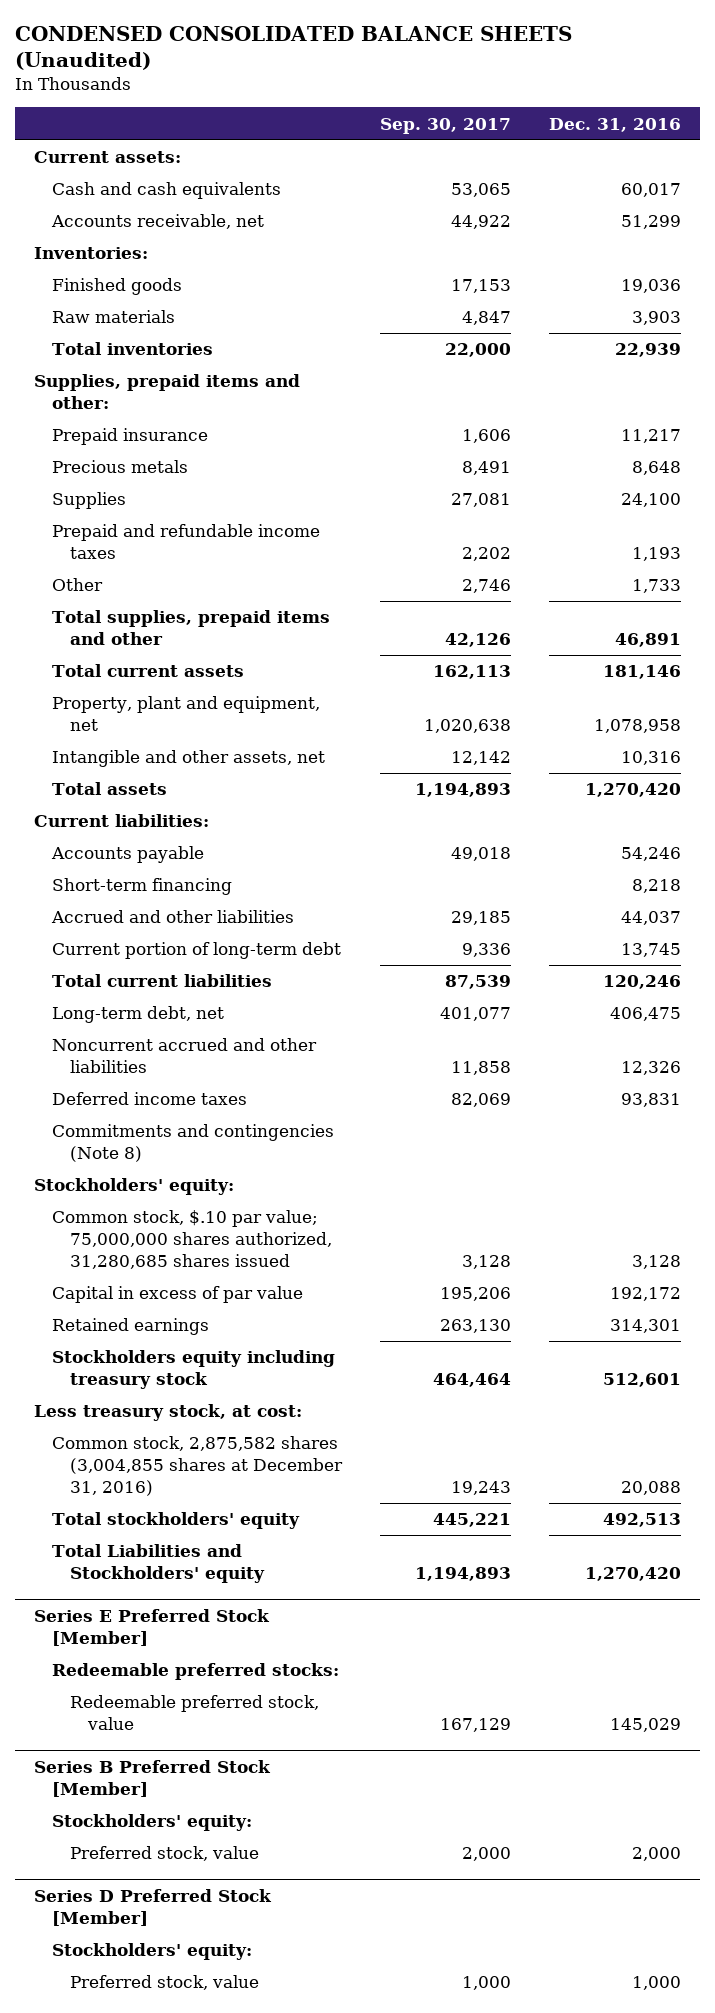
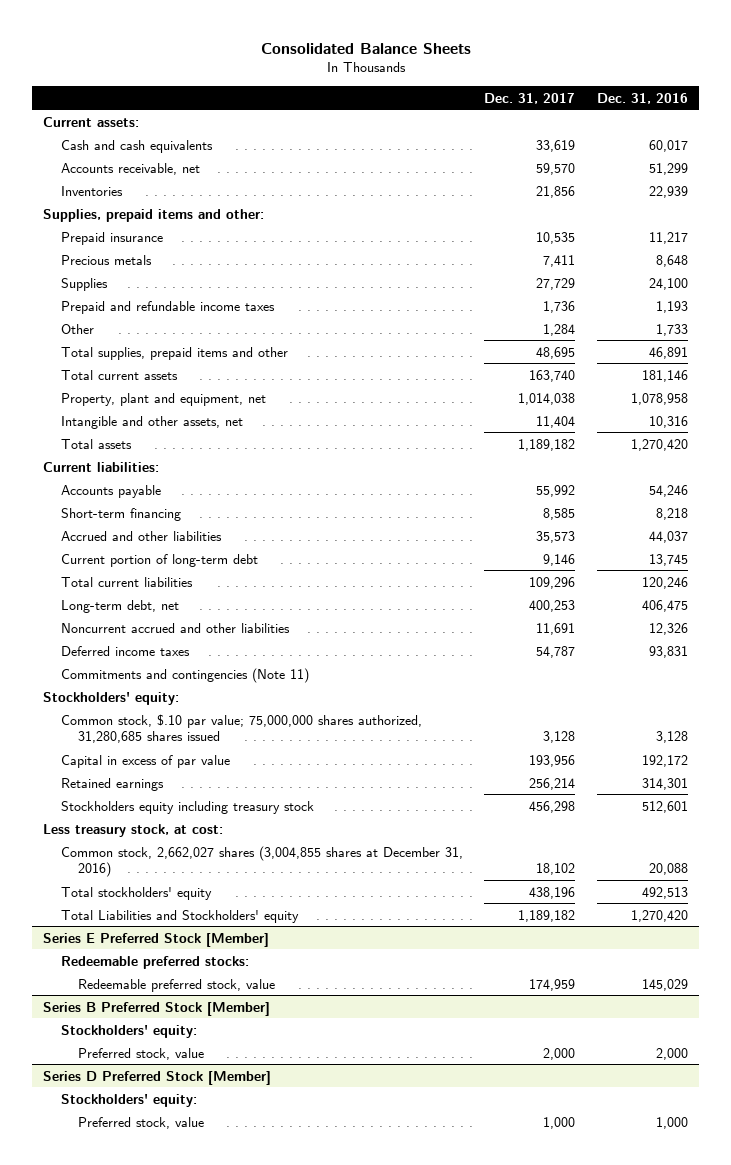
[14,25,572,71] CONDENSED CONSOLIDATED BALANCE SHEETS (Unaudited) -> [260,42,471,54] Consolidated Balance Sheets
[379,117,511,134] Sep. 30, 2017 -> none
none -> [484,92,576,104] Dec. 31, 2017
[33,247,148,260] Inventories: -> none
[51,278,182,296] Finished goods -> none
[51,310,175,324] Raw materials -> none
[51,342,213,356] Total inventories -> [60,185,123,196] Inventories
[51,1124,334,1163] Commitments and contingencies (Note 8) -> [60,667,309,683] Commitments and contingencies (Note 11)
[51,1436,343,1497] Common stock, 2,875,582 shares (3,004,855 shares at December 31, 2016) -> [60,845,463,877] Common stock, 2,662,027 shares (3,004,855 shares at December 31, 2016)

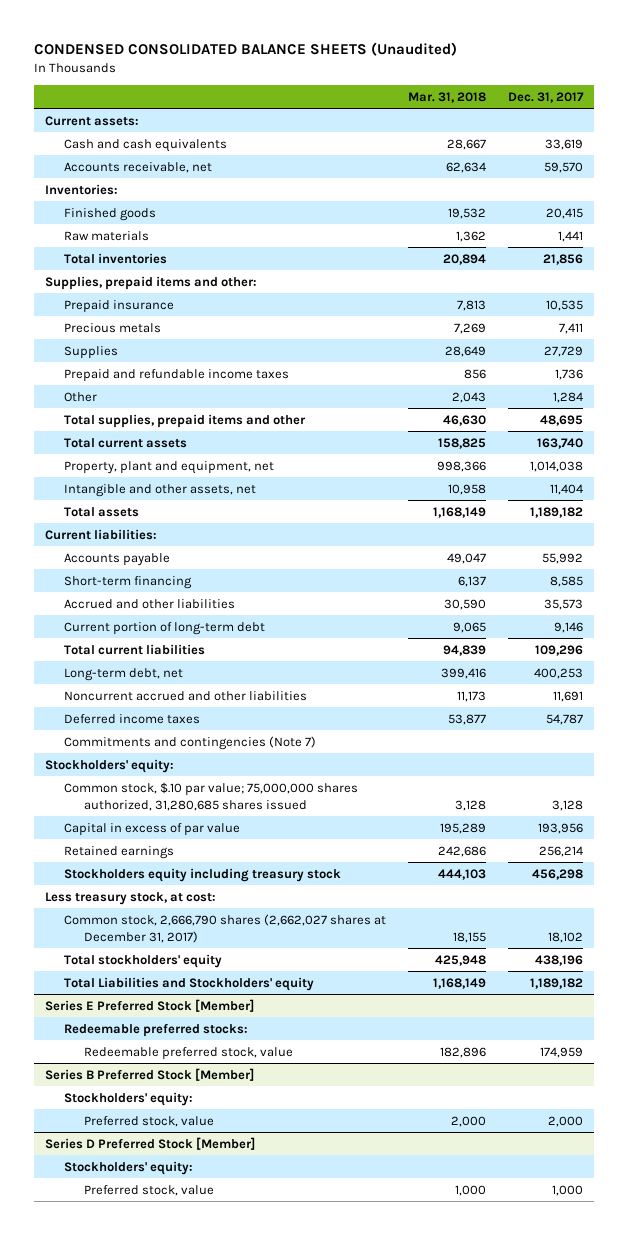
[260,42,471,54] Consolidated Balance Sheets -> [33,42,457,57] CONDENSED CONSOLIDATED BALANCE SHEETS (Unaudited)
[597,92,689,104] Dec. 31, 2016 -> none
none -> [407,91,486,103] Mar. 31, 2018
none -> [44,183,118,195] Inventories:
none -> [64,207,157,221] Finished goods
none -> [64,230,150,241] Raw materials
[60,185,123,196] Inventories -> [64,252,168,264] Total inventories
[60,667,309,683] Commitments and contingencies (Note 11) -> [64,735,317,750] Commitments and contingencies (Note 7)
[60,845,463,877] Common stock, 2,662,027 shares (3,004,855 shares at December 31, 2016) -> [64,913,387,943] Common stock, 2,666,790 shares (2,662,027 shares at December 31, 2017)

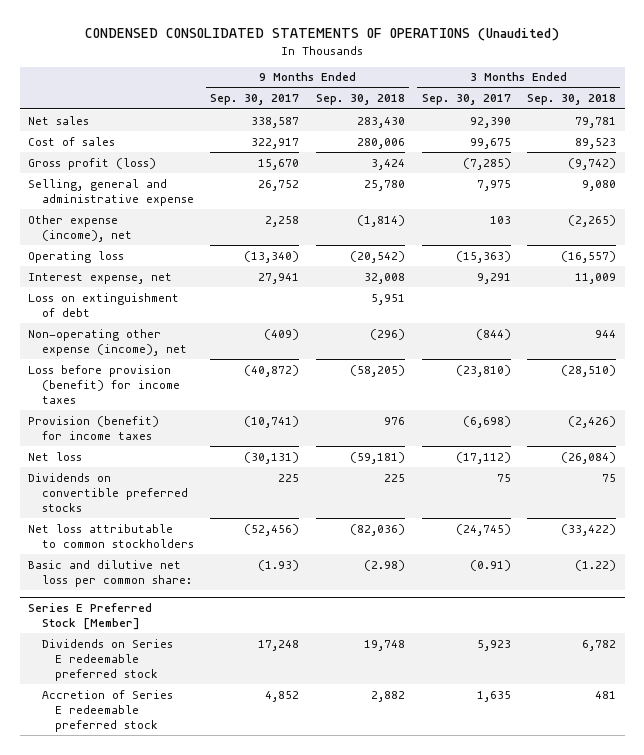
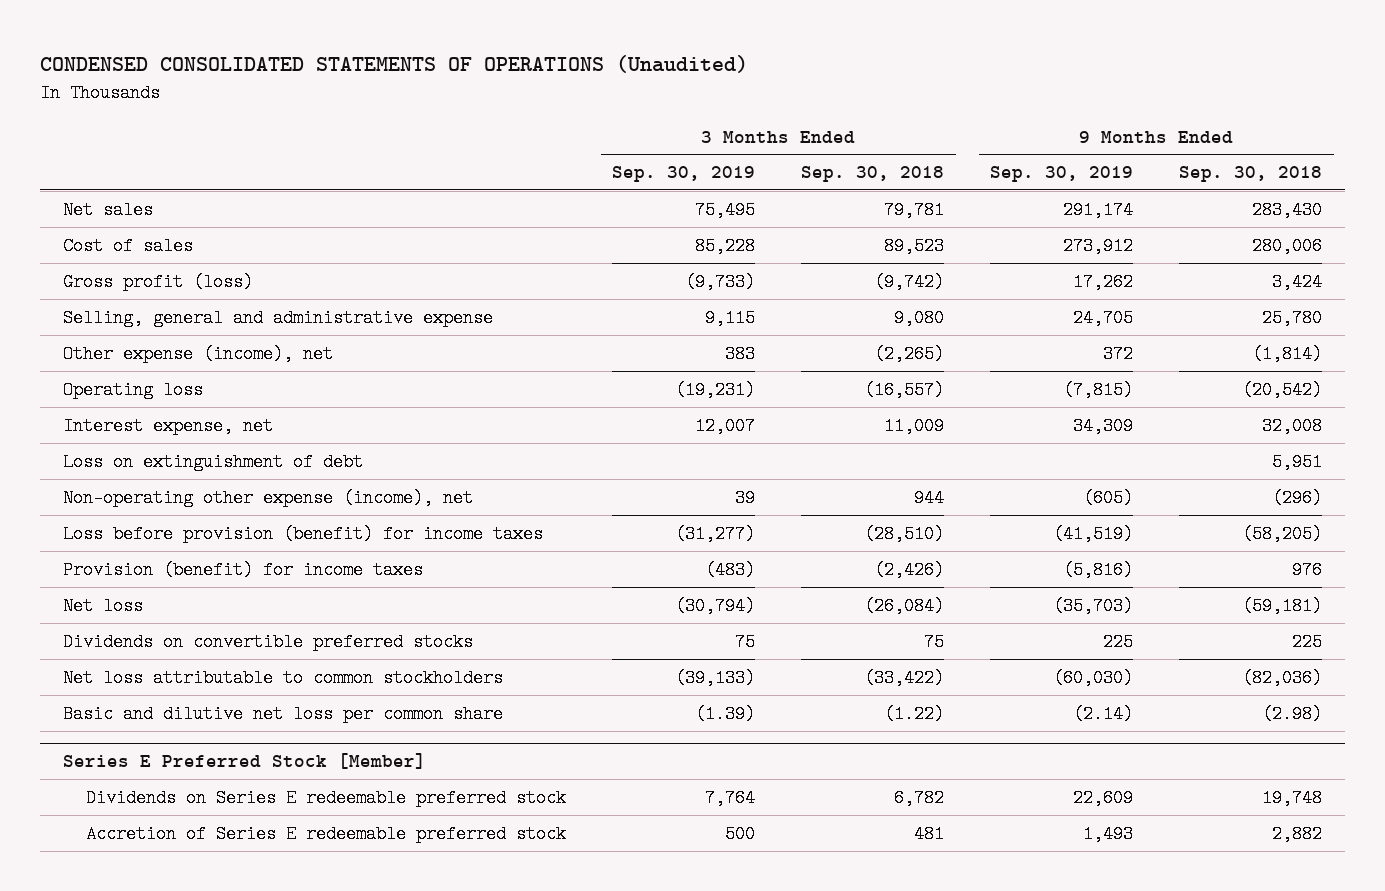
[210,94,300,106] Sep. 30, 2017 -> none
[421,94,511,106] Sep. 30, 2017 -> none
none -> [612,166,756,183] Sep. 30, 2019
none -> [990,166,1134,183] Sep. 30, 2019
[27,559,192,587] Basic and dilutive net loss per common share: -> [62,704,503,723] Basic and dilutive net loss per common share

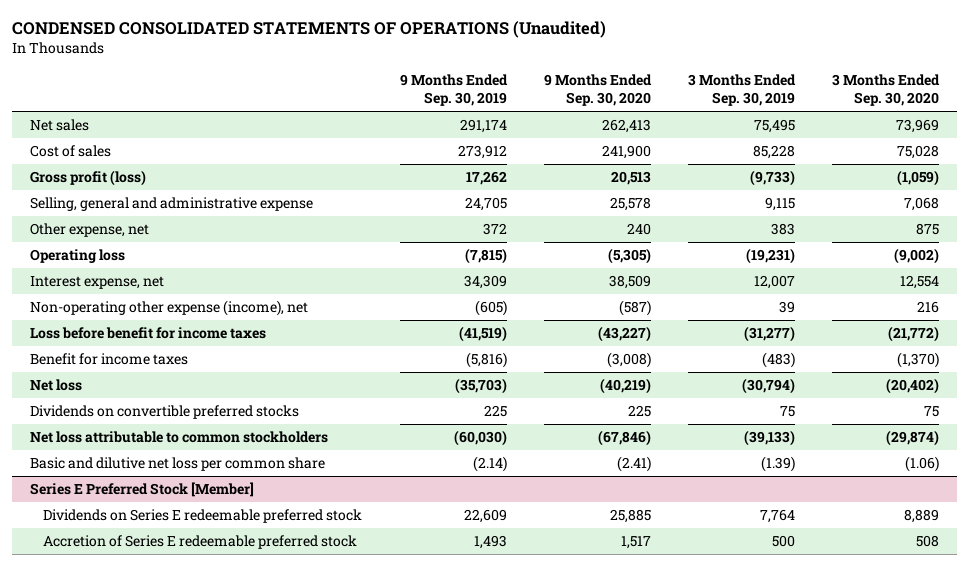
[801,166,945,183] Sep. 30, 2018 -> none
[1179,166,1323,183] Sep. 30, 2018 -> none
none -> [543,74,652,107] 9 Months Ended Sep. 30, 2020
none -> [831,74,940,107] 3 Months Ended Sep. 30, 2020
[62,344,333,363] Other expense (income), net -> [30,223,150,238] Other expense, net
[62,452,363,471] Loss on extinguishment of debt -> none
[62,524,543,543] Loss before provision (benefit) for income taxes -> [30,327,267,340] Loss before benefit for income taxes
[62,560,423,579] Provision (benefit) for income taxes -> [30,353,189,366] Benefit for income taxes

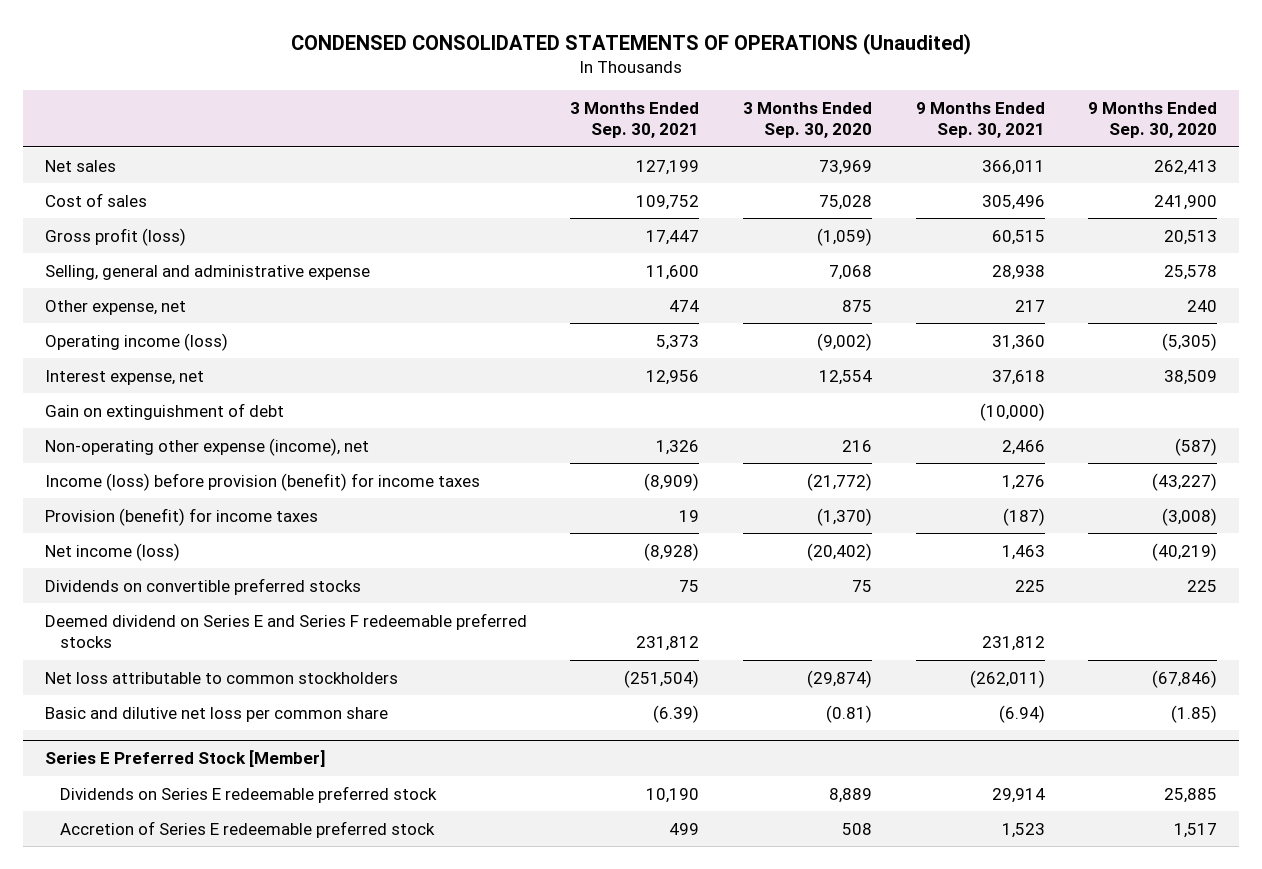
[399,74,508,107] 9 Months Ended Sep. 30, 2019 -> none
[687,74,796,107] 3 Months Ended Sep. 30, 2019 -> none
none -> [570,101,700,139] 3 Months Ended Sep. 30, 2021
none -> [915,101,1045,139] 9 Months Ended Sep. 30, 2021
[30,249,126,264] Operating loss -> [44,332,228,351] Operating income (loss)
none -> [44,402,284,420] Gain on extinguishment of debt
[30,327,267,340] Loss before benefit for income taxes -> [44,472,480,491] Income (loss) before provision (benefit) for income taxes
[30,353,189,366] Benefit for income taxes -> [44,507,318,526] Provision (benefit) for income taxes
[30,379,83,392] Net loss -> [44,542,180,561] Net income (loss)
none -> [44,612,527,649] Deemed dividend on Series E and Series F redeemable preferred stocks
[616,456,651,473] (2.41) -> [1171,704,1218,723] (1.85)
[904,456,939,473] (1.06) -> [826,704,873,723] (0.81)

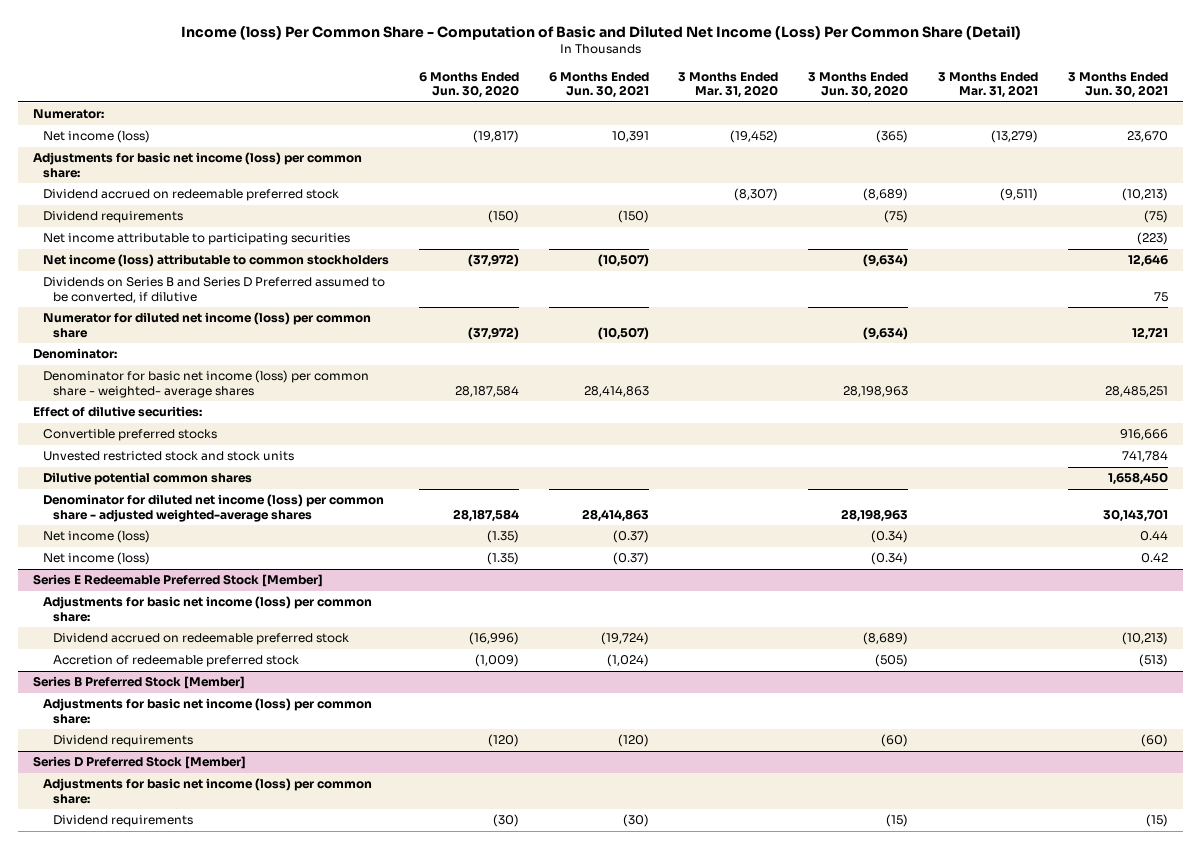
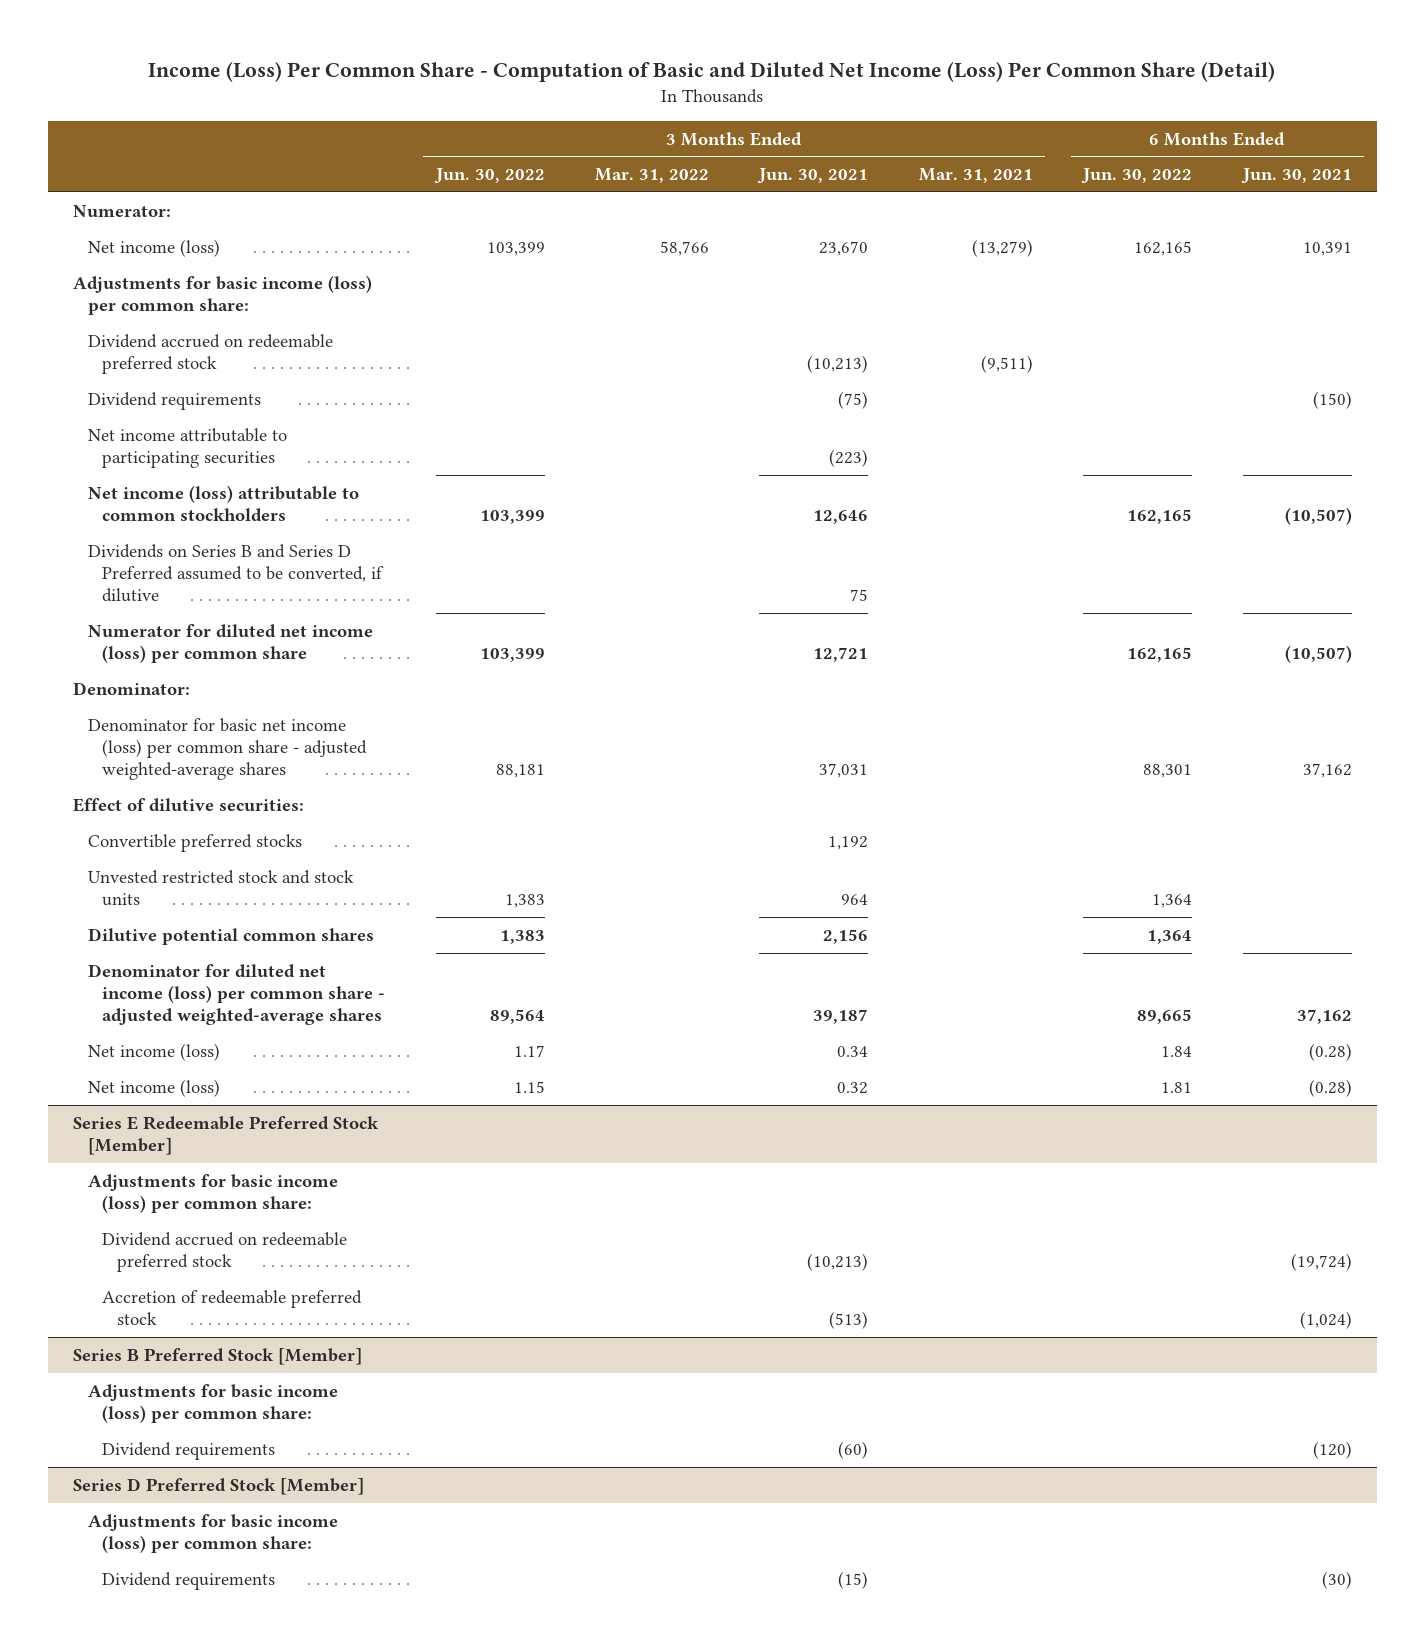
[180,25,1021,40] Income (loss) Per Common Share - Computation of Basic and Diluted Net Income (Loss) Per Common Share (Detail) -> [148,60,1276,82] Income (Loss) Per Common Share - Computation of Basic and Diluted Net Income (Loss) Per Common Share (Detail)
[418,71,519,98] 6 Months Ended Jun. 30, 2020 -> none
[678,71,779,98] 3 Months Ended Mar. 31, 2020 -> none
[808,71,909,98] 3 Months Ended Jun. 30, 2020 -> none
none -> [433,168,545,185] Jun. 30, 2022
none -> [595,168,710,184] Mar. 31, 2022
none -> [1081,168,1193,185] Jun. 30, 2022
[33,152,363,178] Adjustments for basic net income (loss) per common share: -> [73,274,373,316] Adjustments for basic income (loss) per common share:
[43,370,370,398] Denominator for basic net income (loss) per common share - weighted- average shares -> [87,717,368,781] Denominator for basic net income (loss) per common share - adjusted weighted-average shares
[583,385,649,397] 28,414,863 -> [1302,763,1352,779] 37,162
[1104,385,1168,397] 28,485,251 -> [819,763,869,779] 37,031
[1119,429,1168,441] 916,666 -> [828,835,869,850] 1,192
[1121,451,1168,463] 741,784 -> [841,894,869,906] 964
[1107,472,1168,486] 1,658,450 -> [823,928,869,944] 2,156
[581,508,649,522] 28,414,863 -> [1296,1009,1352,1025] 37,162
[1102,508,1168,522] 30,143,701 -> [813,1009,869,1025] 39,187
[612,530,649,544] (0.37) -> [1308,1042,1352,1061] (0.28)
[1139,531,1168,542] 0.44 -> [837,1045,869,1057] 0.34
[612,552,649,566] (0.37) -> [1308,1078,1352,1097] (0.28)
[1140,553,1168,564] 0.42 -> [837,1081,869,1094] 0.32
[43,596,373,622] Adjustments for basic net income (loss) per common share: -> [87,1173,338,1214] Adjustments for basic income (loss) per common share:
[43,698,373,724] Adjustments for basic net income (loss) per common share: -> [87,1383,338,1424] Adjustments for basic income (loss) per common share:
[43,778,373,804] Adjustments for basic net income (loss) per common share: -> [87,1513,338,1554] Adjustments for basic income (loss) per common share:

